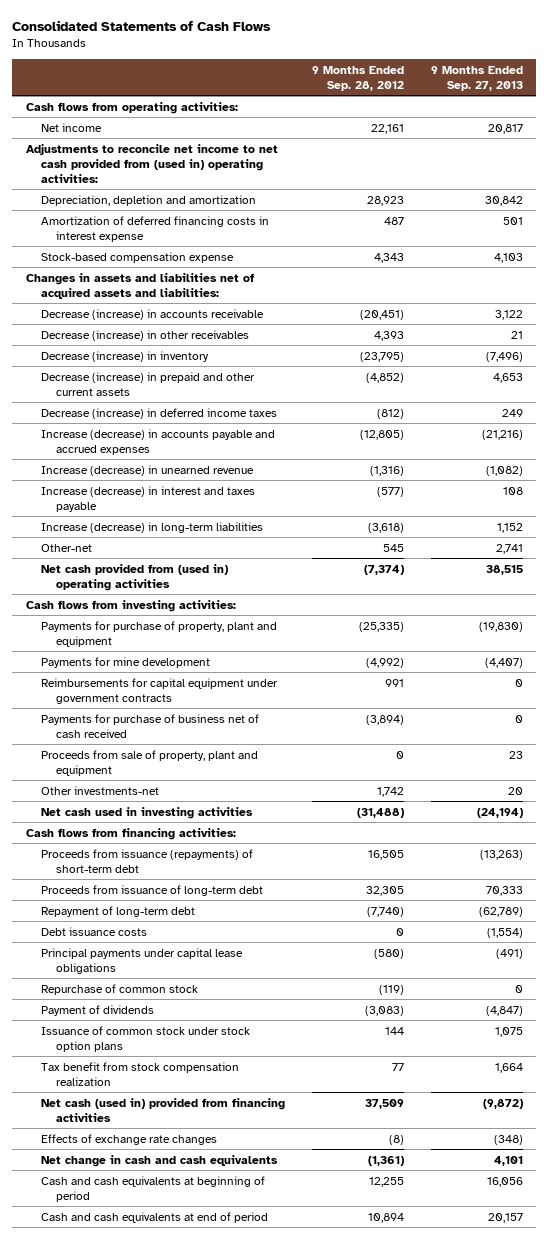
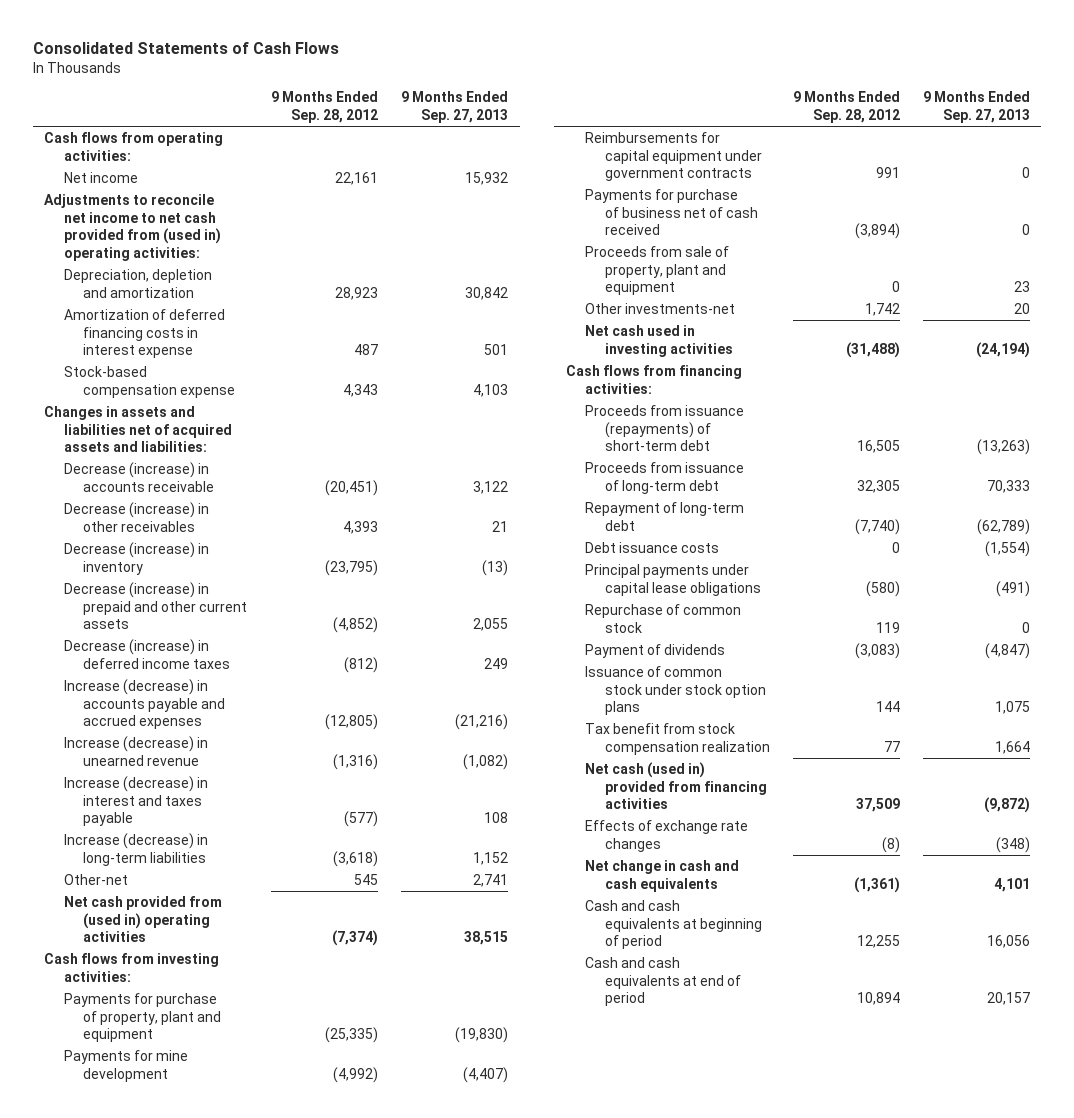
[487,123,523,134] 20,817 -> [465,171,509,185] 15,932
[485,351,523,362] (7,496) -> [482,559,509,576] (13)
[492,372,523,383] 4,653 -> [473,618,509,632] 2,055
[378,984,404,995] (119) -> [875,621,900,633] 119

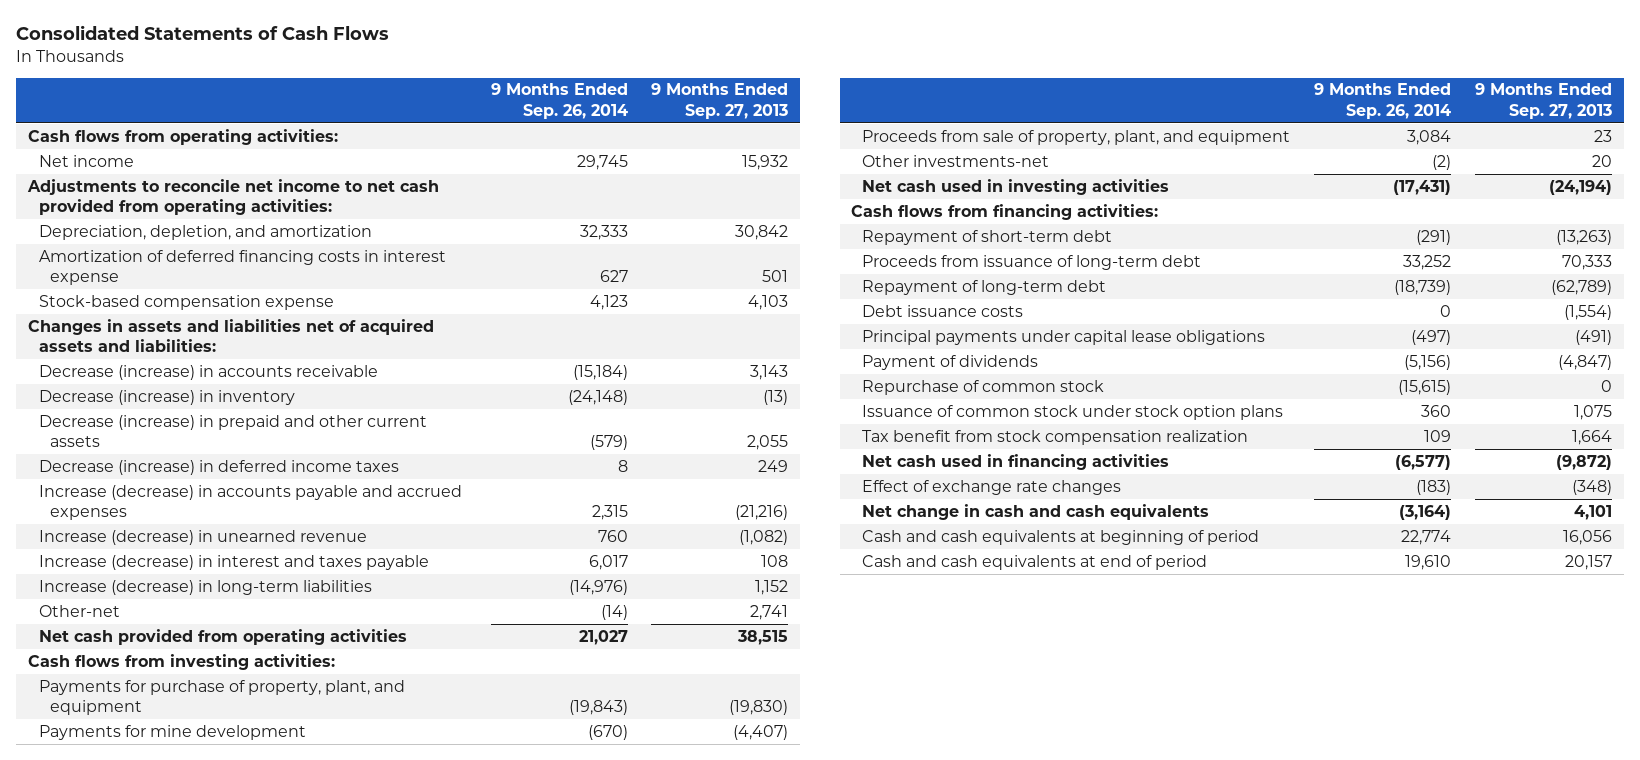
[271,91,379,124] 9 Months Ended Sep. 28, 2012 -> none
none -> [490,83,628,119] 9 Months Ended Sep. 26, 2014
[44,193,221,262] Adjustments to reconcile net income to net cash provided from (used in) operating activities: -> [26,178,439,216] Adjustments to reconcile net income to net cash provided from operating activities:
[63,268,212,298] Depreciation, depletion and amortization -> [38,224,372,240] Depreciation, depletion, and amortization
[63,501,209,532] Decrease (increase) in other receivables -> none
[473,480,509,494] 3,122 -> [750,364,789,380] 3,143
[63,895,222,943] Net cash provided from (used in) operating activities -> [38,628,407,645] Net cash provided from operating activities
[63,992,222,1043] Payments for purchase of property, plant and equipment -> [38,679,405,716] Payments for purchase of property, plant, and equipment
[585,131,762,182] Reimbursements for capital equipment under government contracts -> none
[585,188,758,236] Payments for purchase of business net of cash received -> none
[585,245,730,296] Proceeds from sale of property, plant and equipment -> [862,129,1291,145] Proceeds from sale of property, plant, and equipment
[585,404,745,452] Proceeds from issuance (repayments) of short-term debt -> [862,229,1113,245] Repayment of short-term debt
[585,603,742,633] Repurchase of common stock -> [862,379,1105,395] Repurchase of common stock
[585,761,767,810] Net cash (used in) provided from financing activities -> [862,453,1170,470] Net cash used in financing activities
[585,819,749,852] Effects of exchange rate changes -> [862,479,1122,495] Effect of exchange rate changes

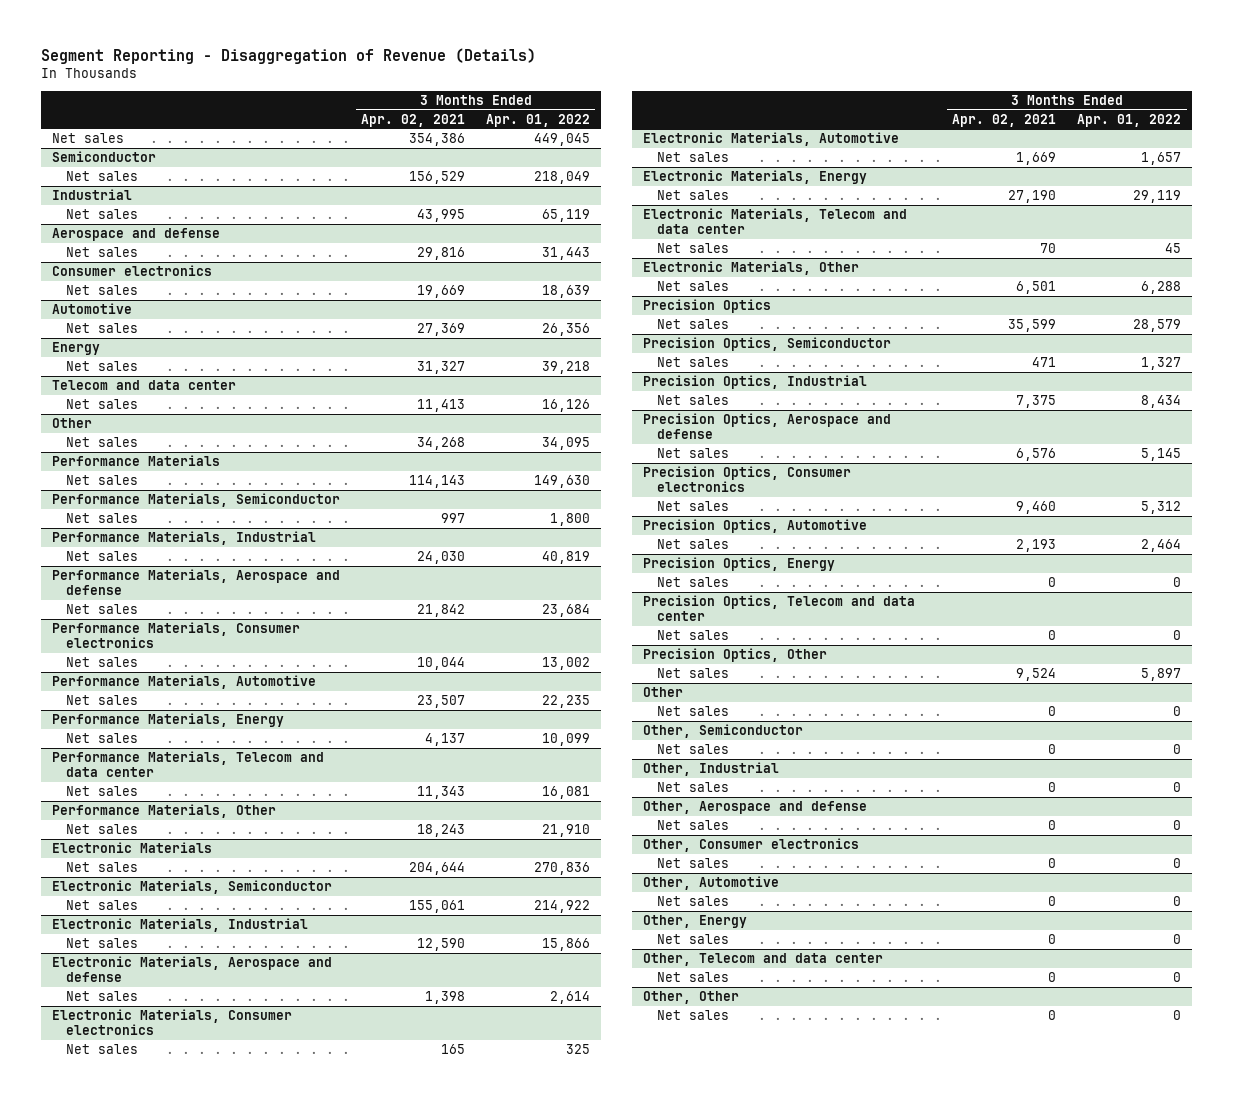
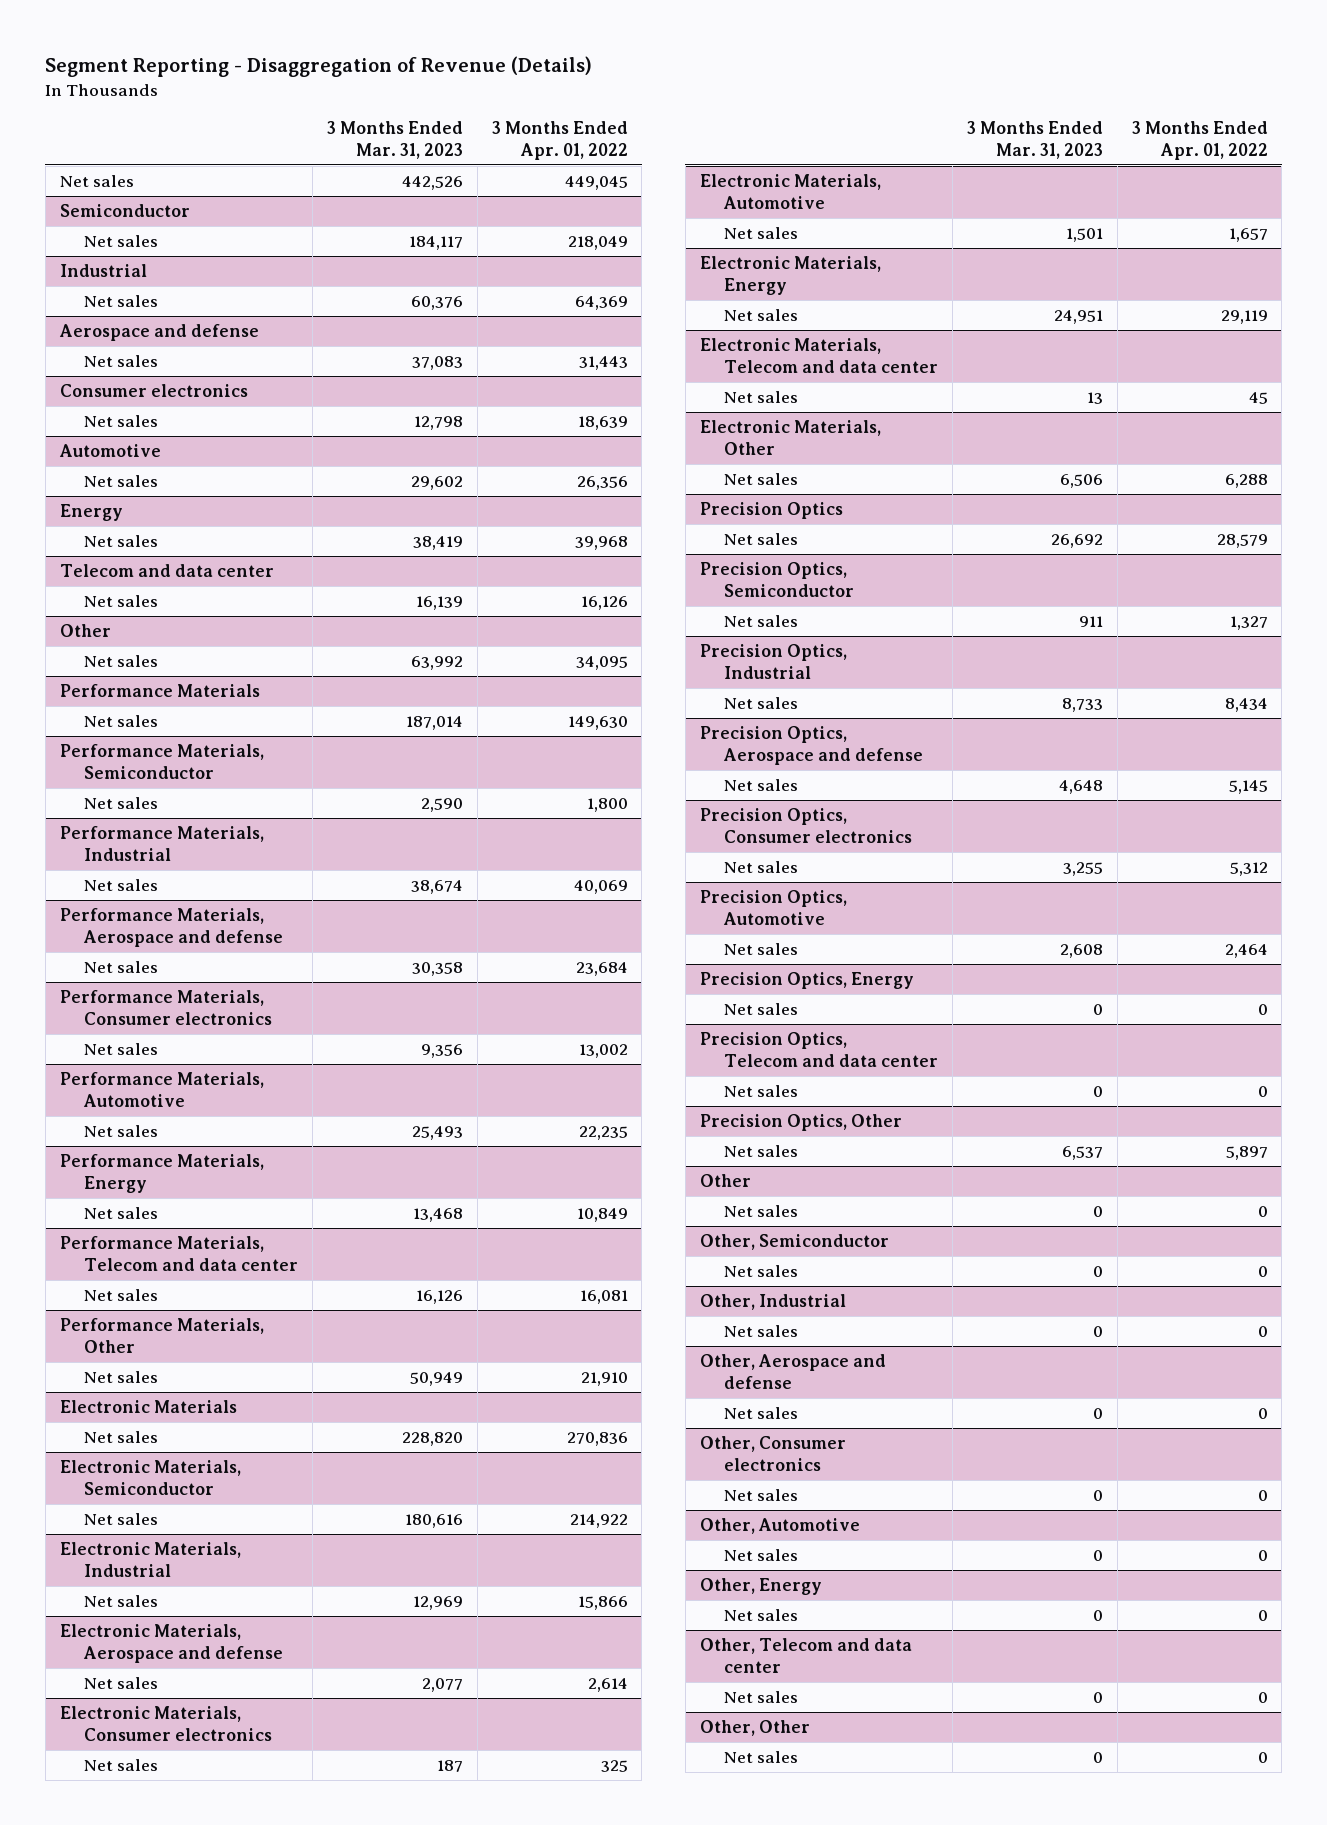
[360,113,465,127] Apr. 02, 2021 -> none
none -> [326,121,463,159] 3 Months Ended Mar. 31, 2023
[542,209,591,223] 65,119 -> [574,296,628,311] 64,369
[542,361,591,375] 39,218 -> [574,536,628,551] 39,968
[542,551,591,565] 40,819 -> [573,880,628,895] 40,069
[542,733,591,747] 10,099 -> [576,1208,628,1223] 10,849

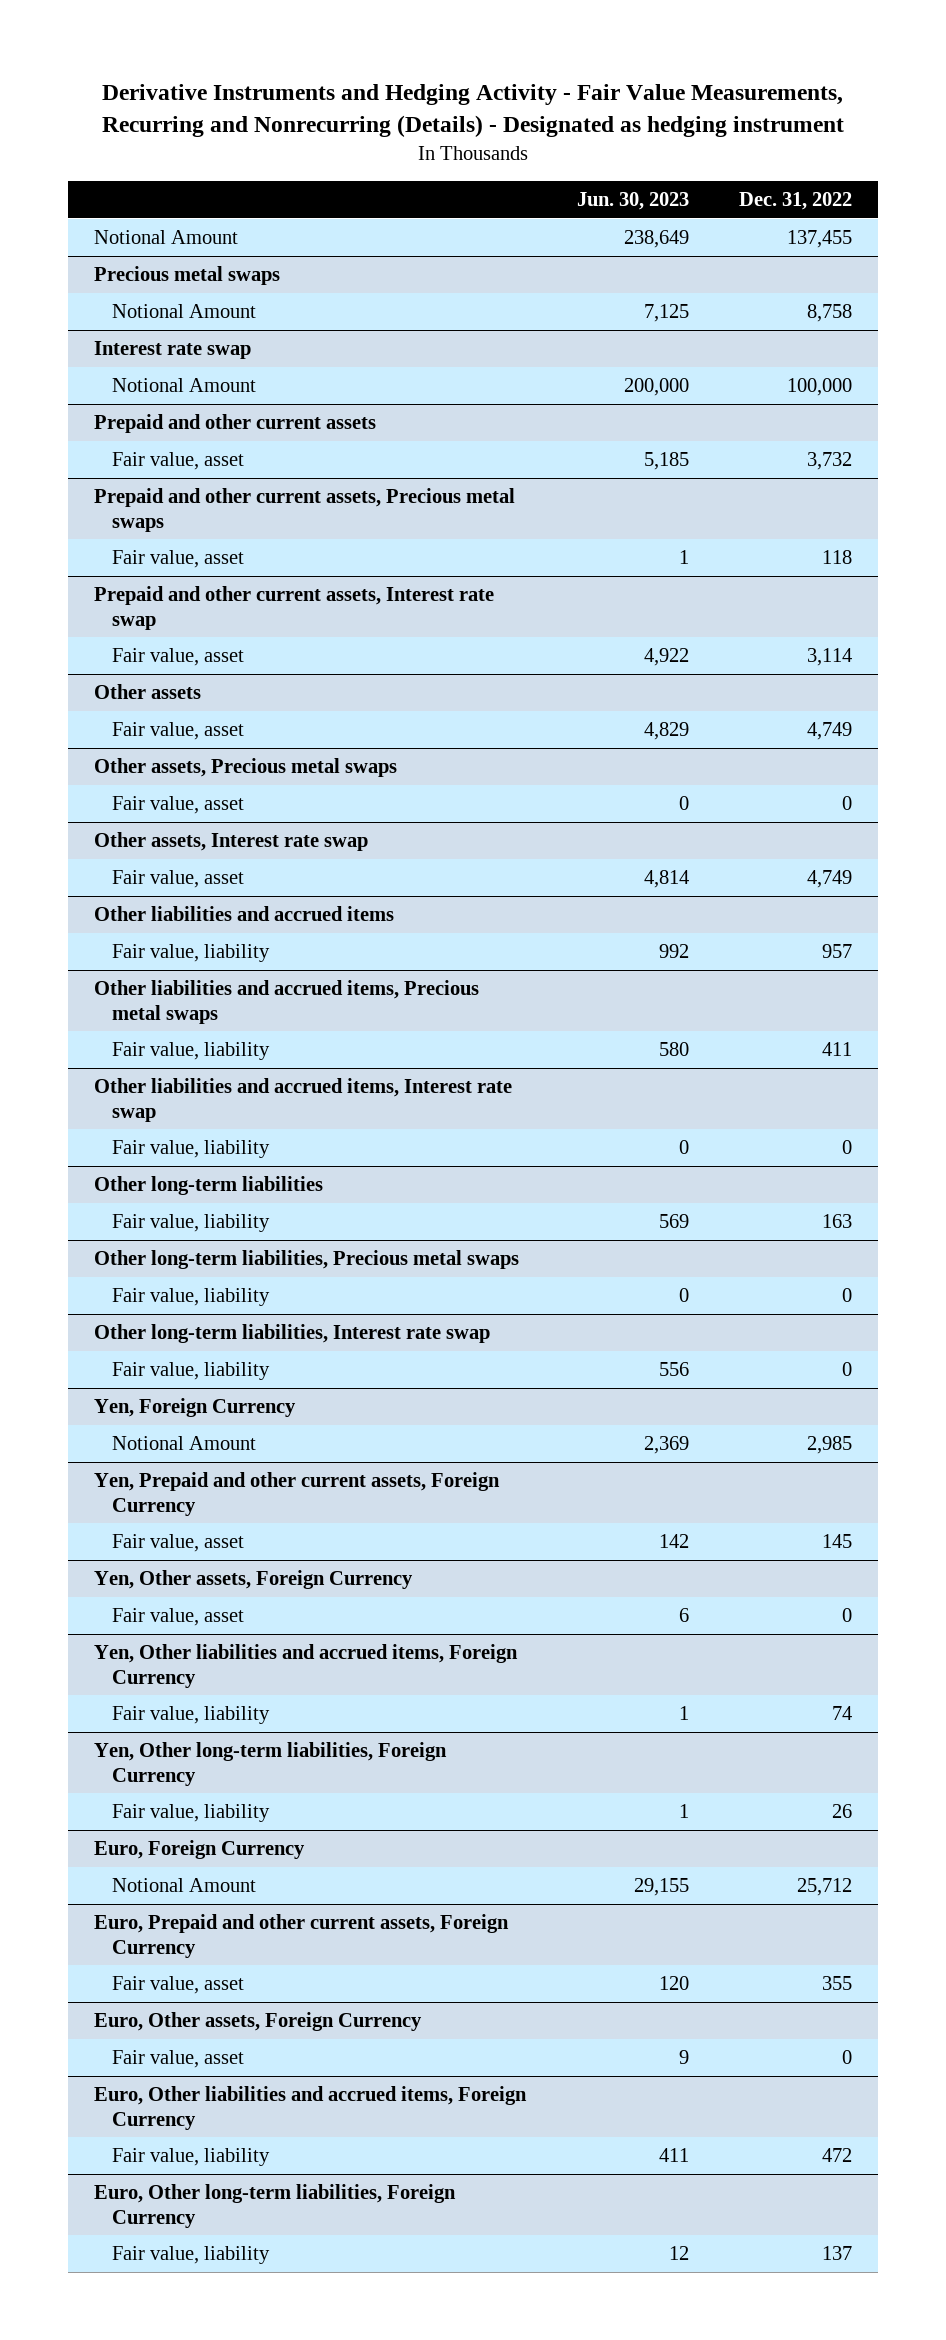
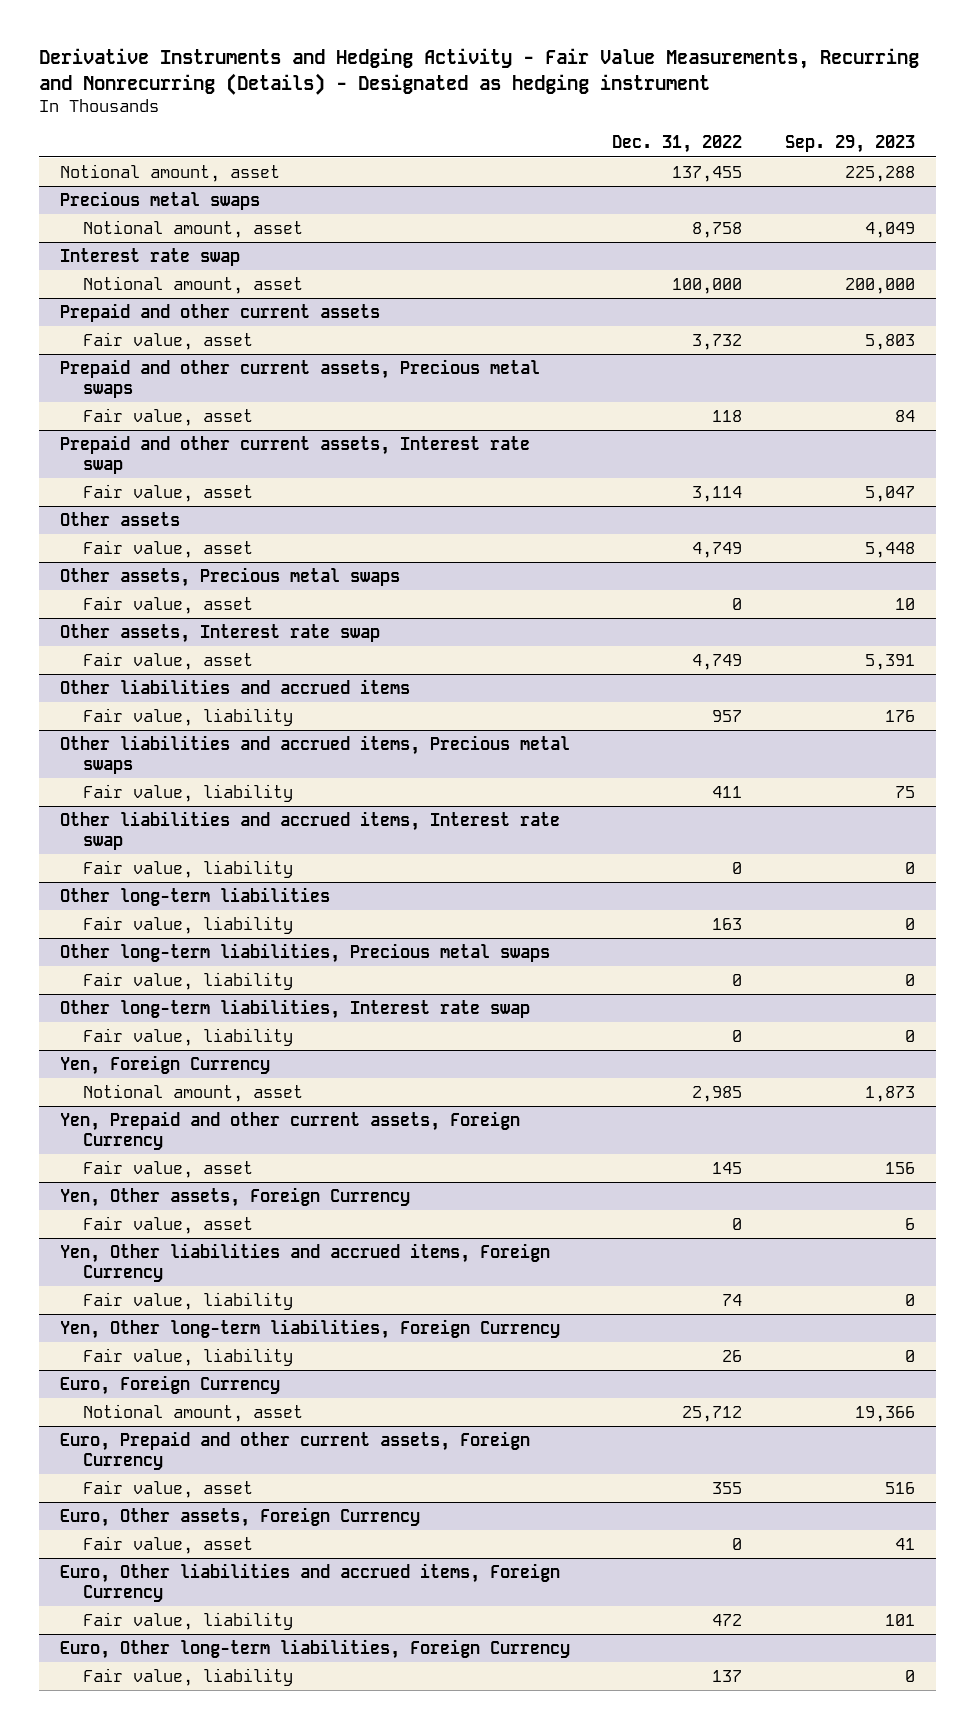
[576,192,689,211] Jun. 30, 2023 -> none
none -> [784,135,915,154] Sep. 29, 2023
[93,230,238,245] Notional Amount -> [60,163,281,182] Notional amount, asset
[111,304,256,319] Notional Amount -> [83,219,304,238] Notional amount, asset
[111,378,256,393] Notional Amount -> [83,275,304,294] Notional amount, asset
[111,1436,256,1451] Notional Amount -> [83,1083,304,1102] Notional amount, asset
[111,1878,256,1893] Notional Amount -> [83,1403,304,1422] Notional amount, asset

